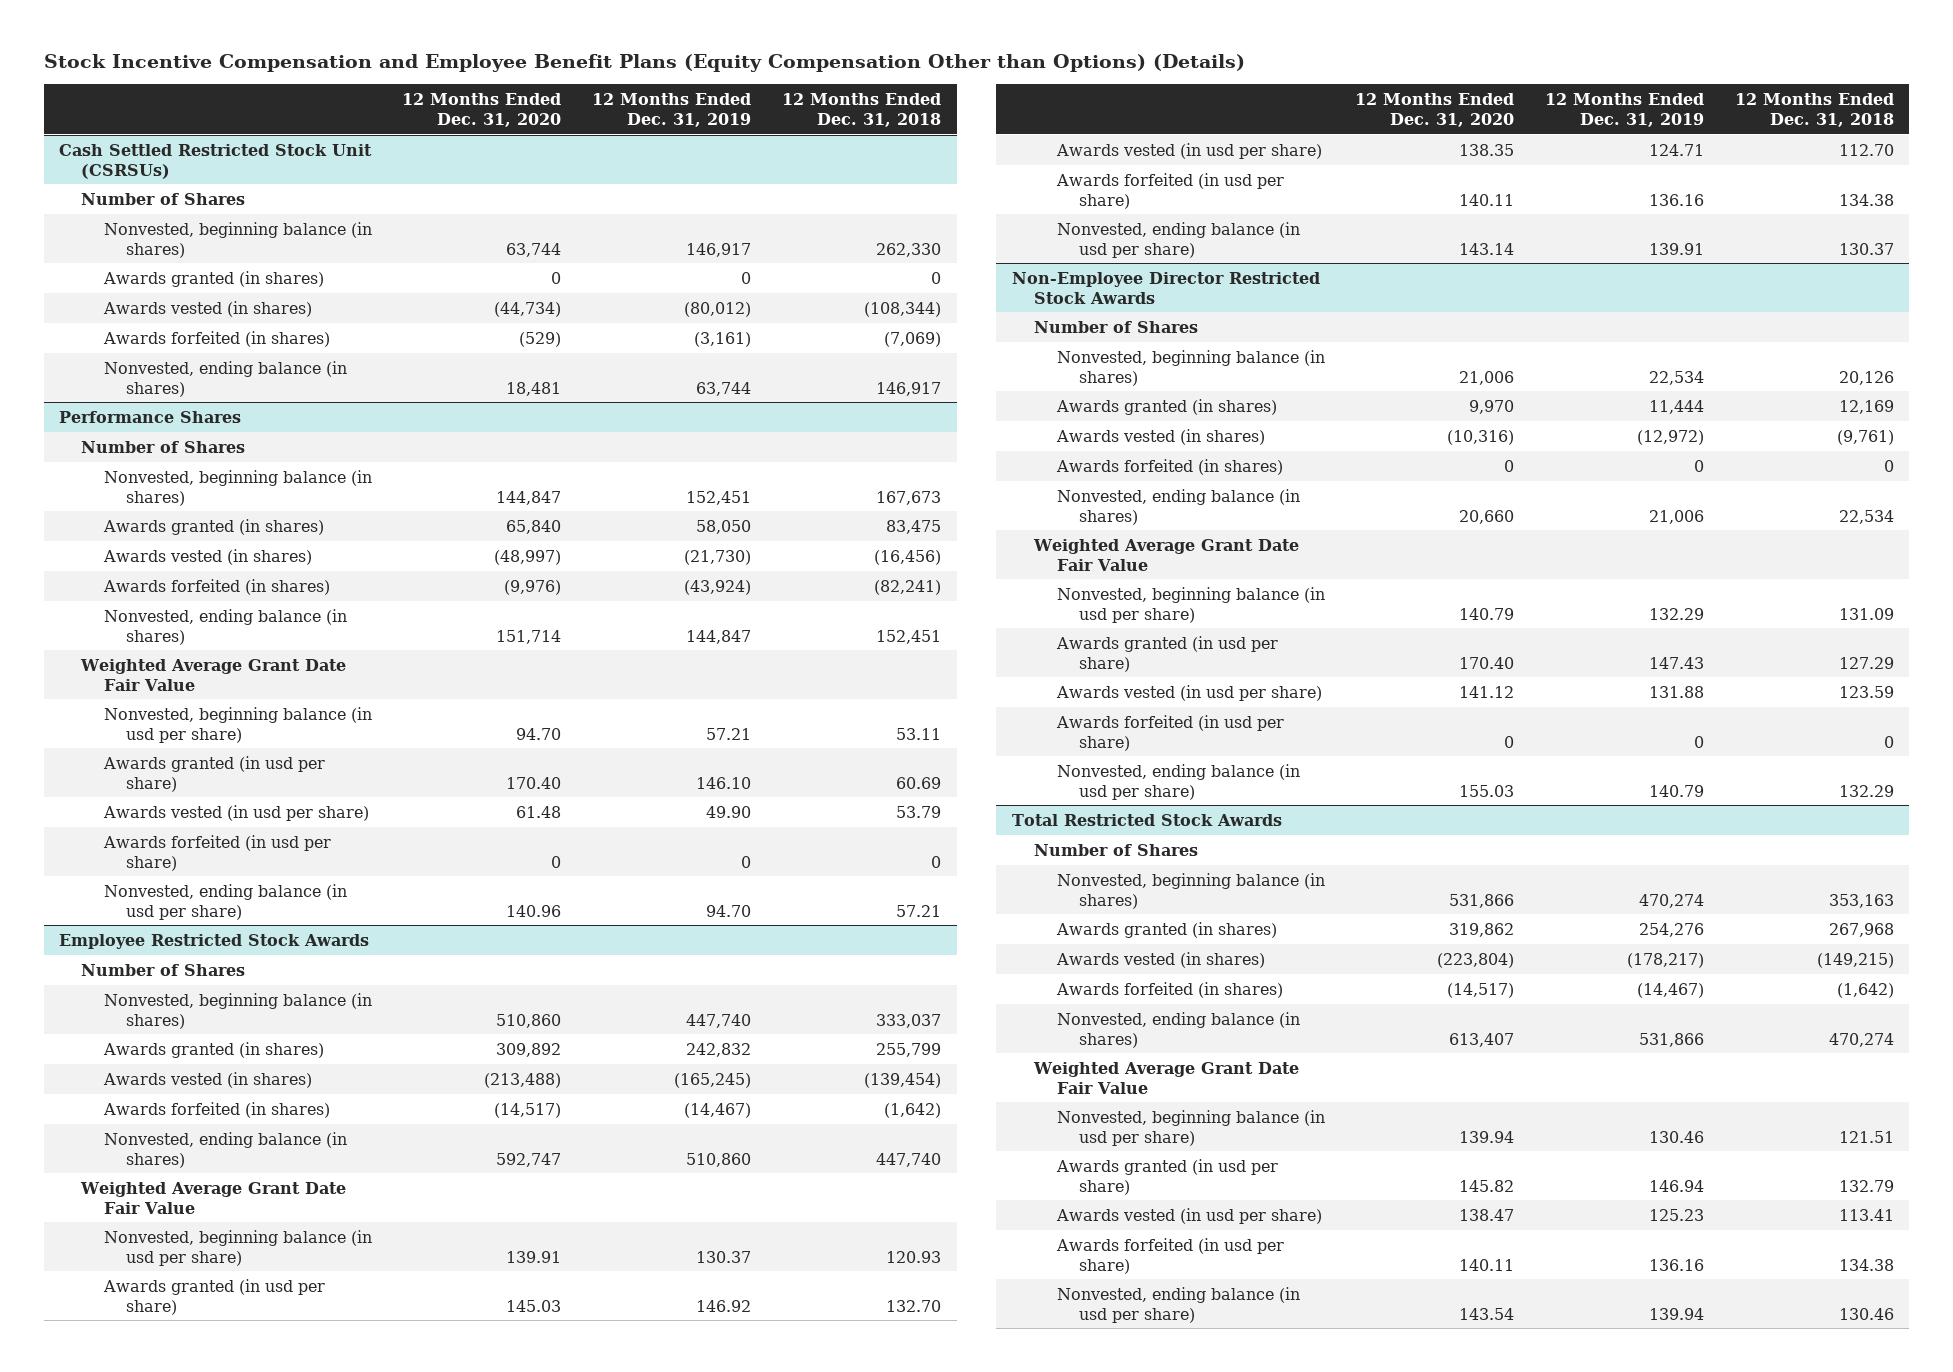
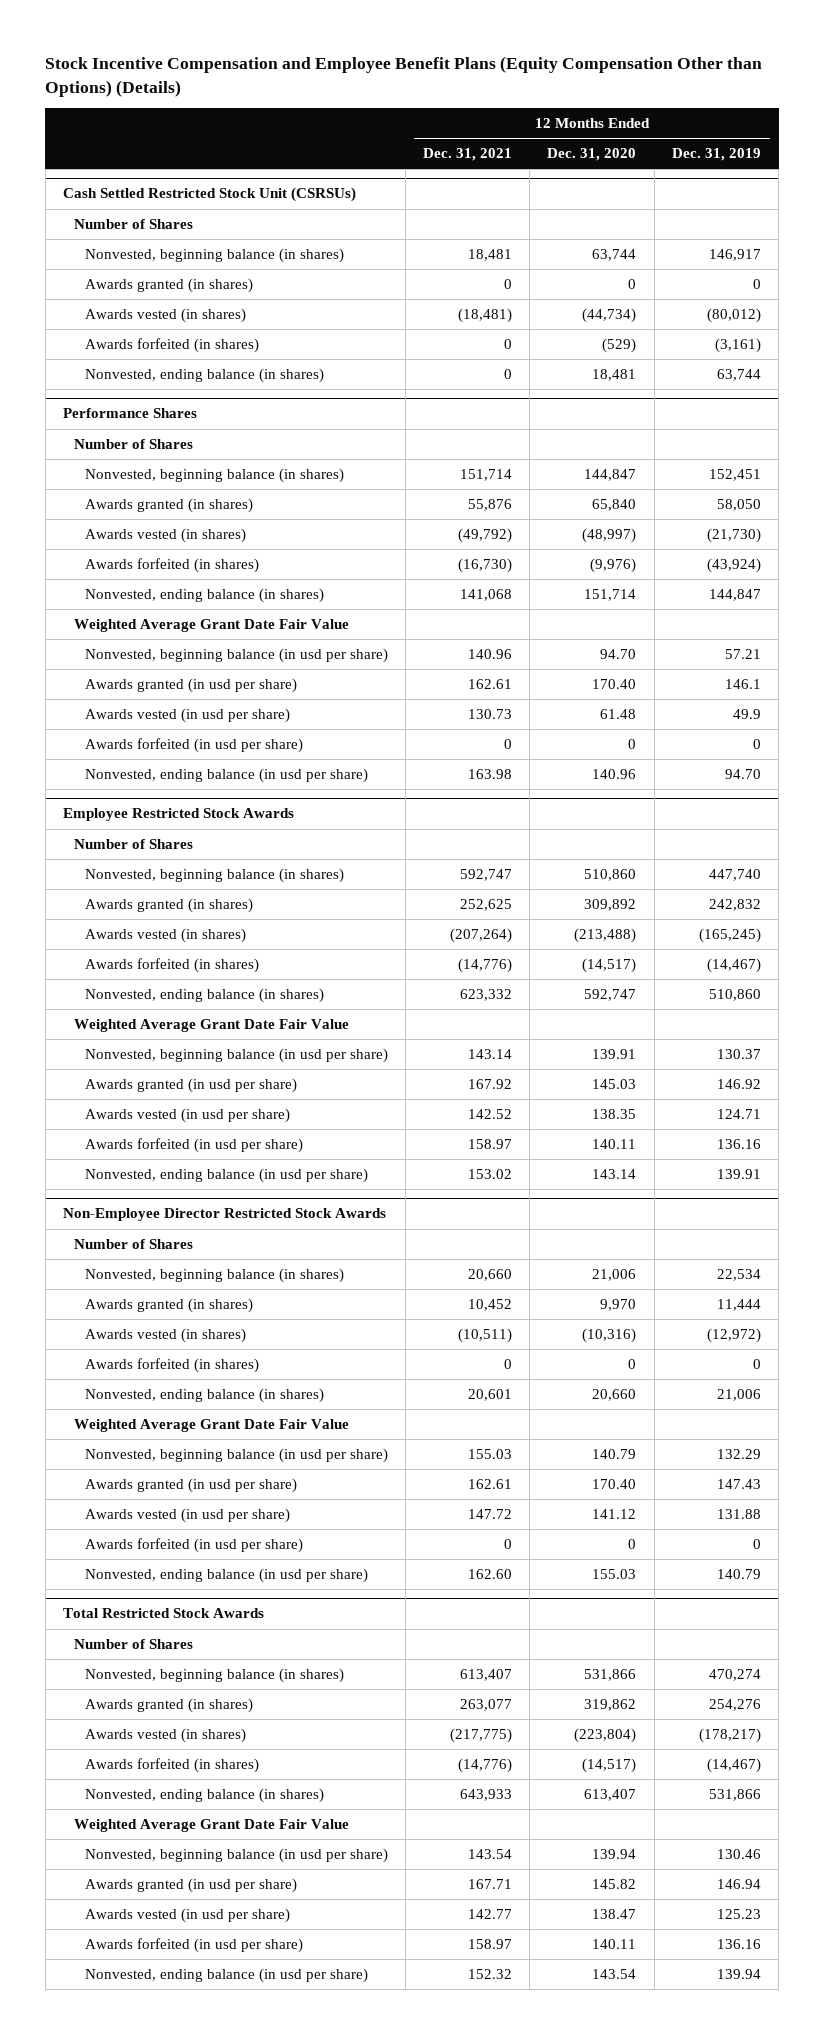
[782,92,942,127] 12 Months Ended Dec. 31, 2018 -> none
none -> [423,148,513,162] Dec. 31, 2021
[696,776,752,789] 146.10 -> [724,679,761,690] 146.1
[706,805,752,818] 49.90 -> [732,709,761,720] 49.9

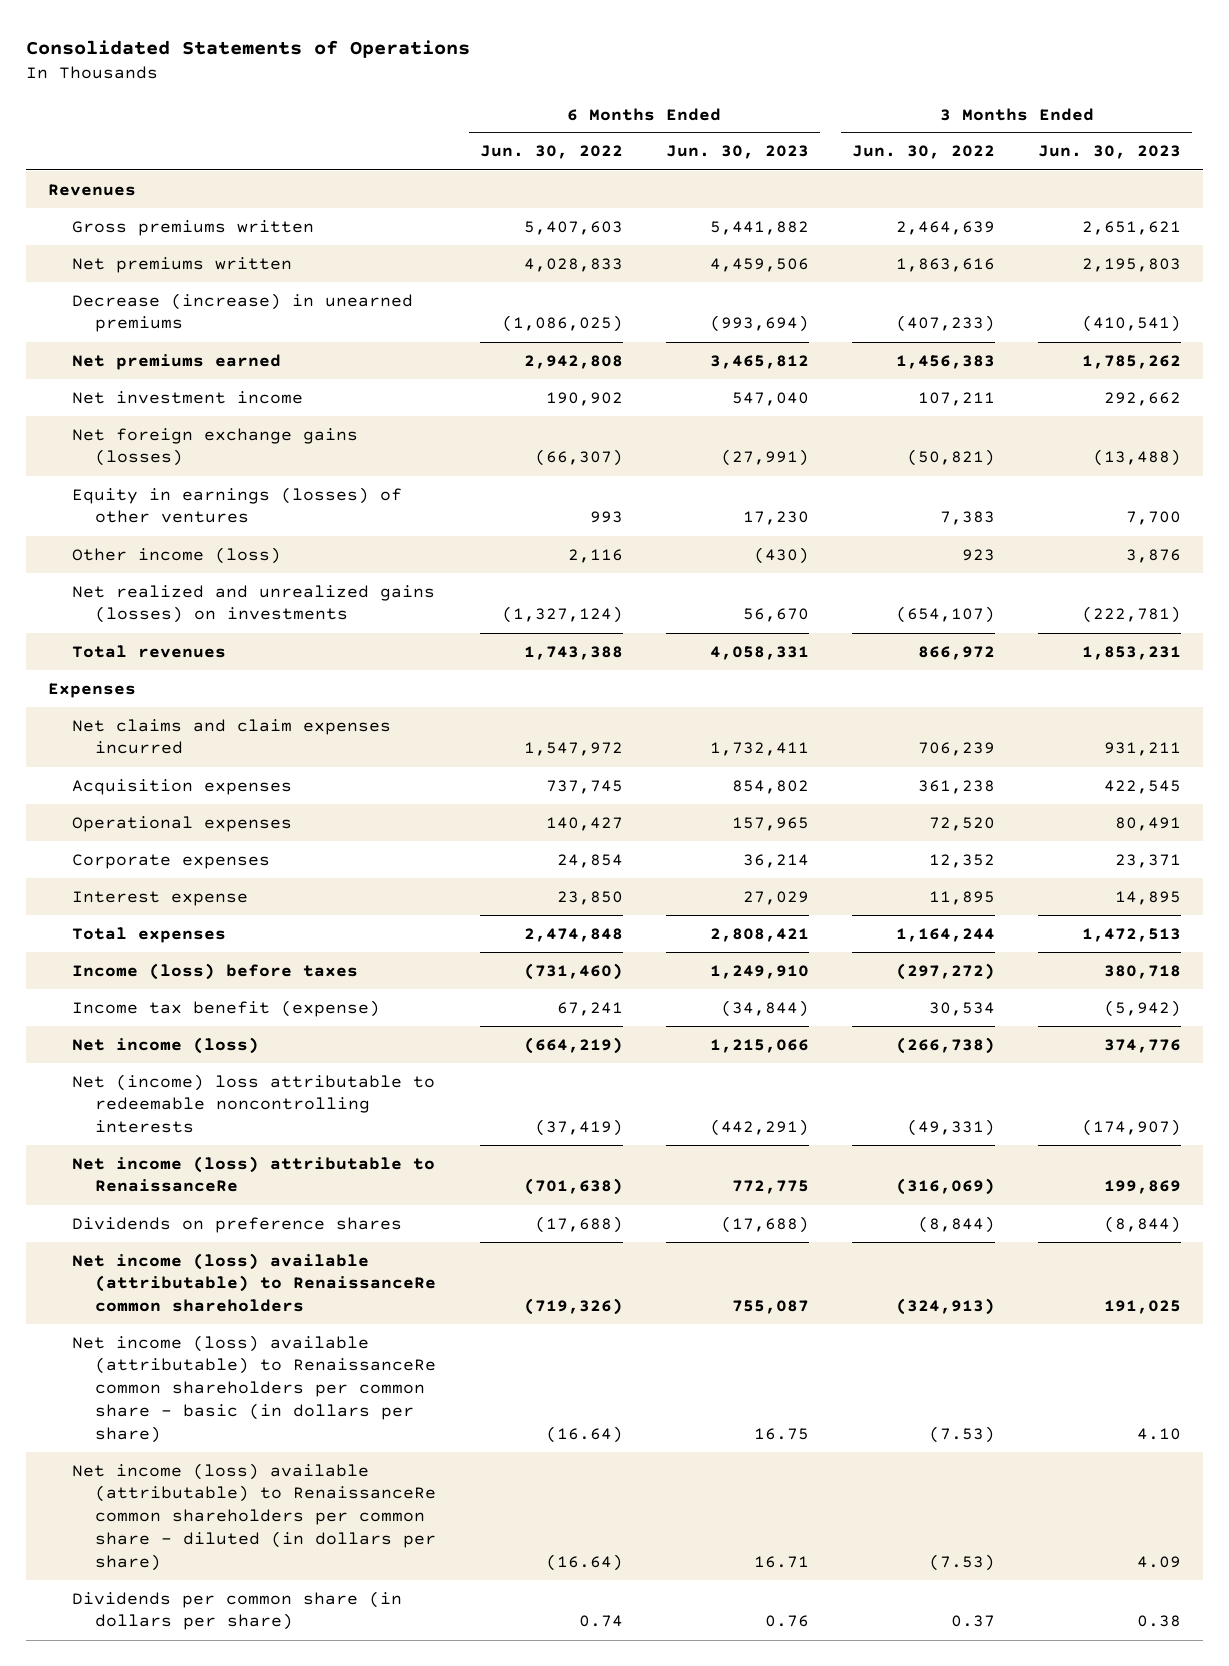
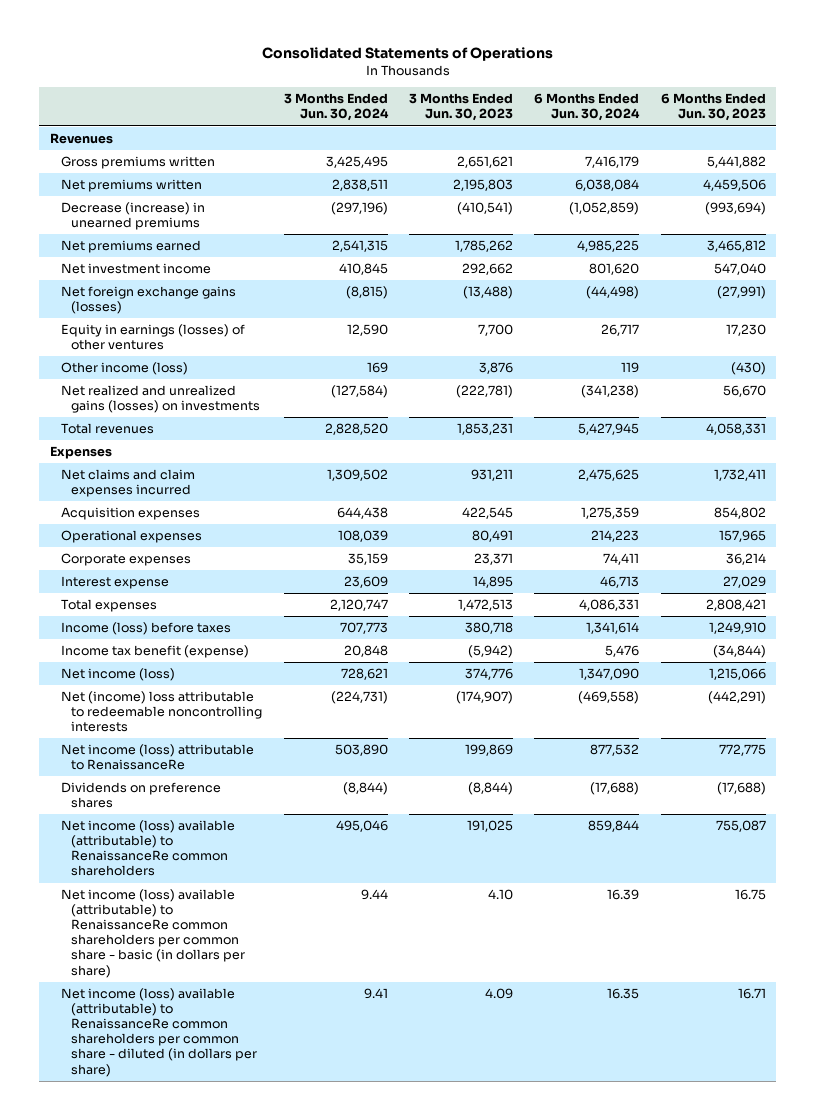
[479,145,623,160] Jun. 30, 2022 -> none
[852,145,996,160] Jun. 30, 2022 -> none
none -> [283,93,389,122] 3 Months Ended Jun. 30, 2024
none -> [534,93,641,122] 6 Months Ended Jun. 30, 2024
[71,1590,402,1631] Dividends per common share (in dollars per share) -> none

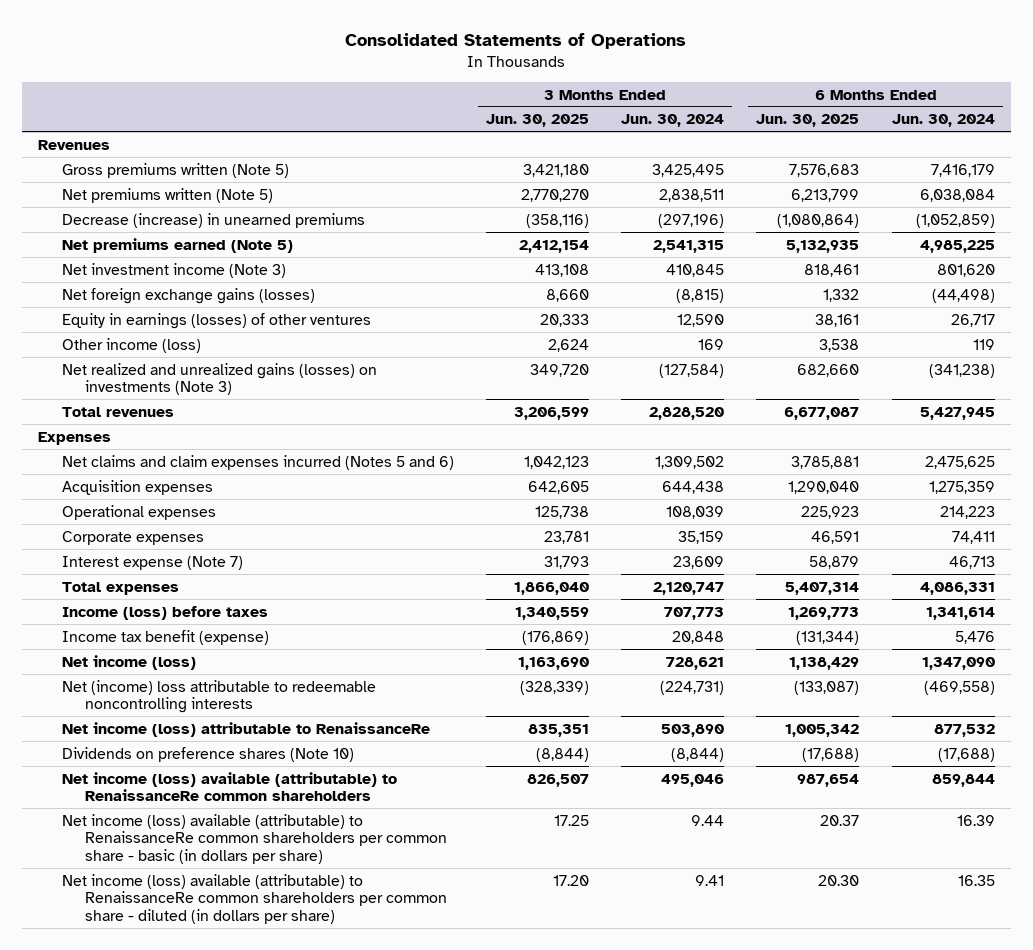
[408,93,513,122] 3 Months Ended Jun. 30, 2023 -> none
[660,93,766,122] 6 Months Ended Jun. 30, 2023 -> none
none -> [485,114,589,128] Jun. 30, 2025
none -> [756,114,860,128] Jun. 30, 2025
[60,156,215,170] Gross premiums written -> [61,162,289,178] Gross premiums written (Note 5)
[60,179,202,193] Net premiums written -> [61,187,273,203] Net premiums written (Note 5)
[60,240,201,254] Net premiums earned -> [61,237,293,253] Net premiums earned (Note 5)
[60,263,211,275] Net investment income -> [61,262,286,278] Net investment income (Note 3)
[60,385,261,414] Net realized and unrealized gains (losses) on investments -> [61,362,377,396] Net realized and unrealized gains (losses) on investments (Note 3)
[60,469,195,498] Net claims and claim expenses incurred -> [61,454,454,470] Net claims and claim expenses incurred (Notes 5 and 6)
[60,576,169,590] Interest expense -> [61,555,243,570] Interest expense (Note 7)
[60,782,221,809] Dividends on preference shares -> [61,746,354,762] Dividends on preference shares (Note 10)

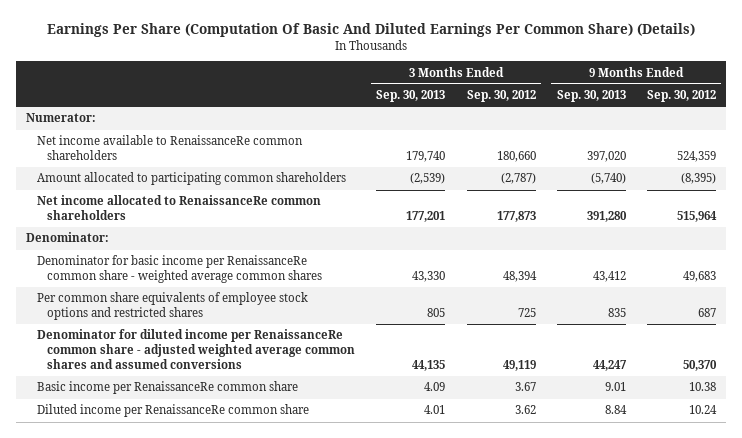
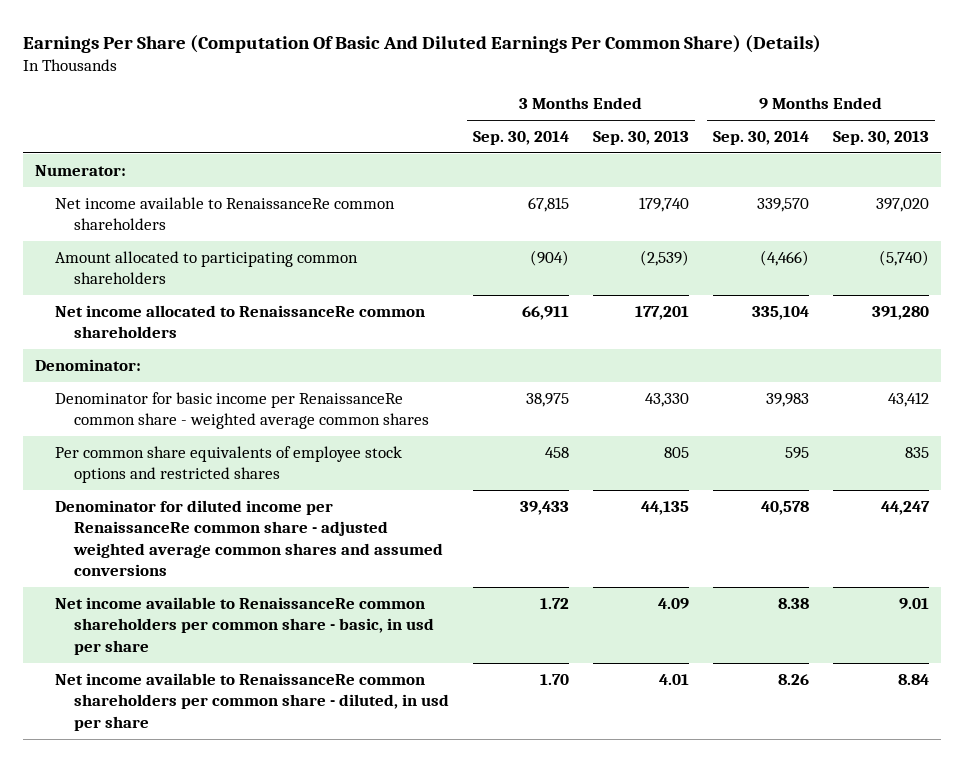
[466,90,536,103] Sep. 30, 2012 -> none
[646,90,716,103] Sep. 30, 2012 -> none
none -> [473,131,570,146] Sep. 30, 2014
none -> [713,131,810,146] Sep. 30, 2014
[36,381,298,395] Basic income per RenaissanceRe common share -> [54,596,435,655] Net income available to RenaissanceRe common shareholders per common share - basic, in usd per share
[36,404,309,418] Diluted income per RenaissanceRe common share -> [54,672,450,731] Net income available to RenaissanceRe common shareholders per common share - diluted, in usd per share

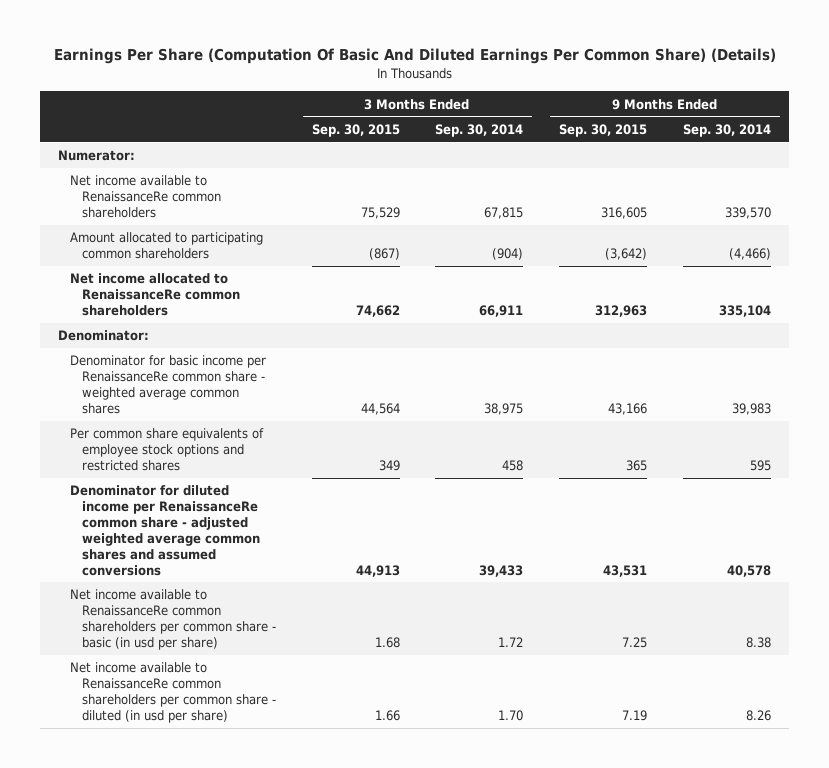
[593,131,690,146] Sep. 30, 2013 -> none
[833,131,930,146] Sep. 30, 2013 -> none
none -> [311,123,400,137] Sep. 30, 2015
none -> [559,123,648,137] Sep. 30, 2015
[54,596,435,655] Net income available to RenaissanceRe common shareholders per common share - basic, in usd per share -> [69,589,276,650] Net income available to RenaissanceRe common shareholders per common share - basic (in usd per share)
[54,672,450,731] Net income available to RenaissanceRe common shareholders per common share - diluted, in usd per share -> [69,662,276,723] Net income available to RenaissanceRe common shareholders per common share - diluted (in usd per share)

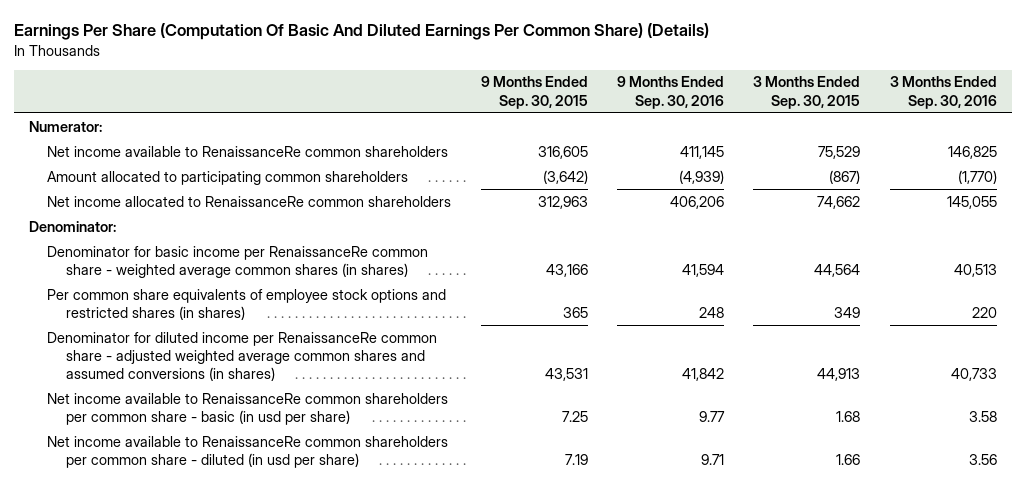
[435,123,524,137] Sep. 30, 2014 -> none
[683,123,772,137] Sep. 30, 2014 -> none
none -> [617,76,725,109] 9 Months Ended Sep. 30, 2016
none -> [889,76,997,109] 3 Months Ended Sep. 30, 2016
[69,355,266,414] Denominator for basic income per RenaissanceRe common share - weighted average common shares -> [47,245,429,278] Denominator for basic income per RenaissanceRe common share - weighted average common shares (in shares)
[69,428,264,472] Per common share equivalents of employee stock options and restricted shares -> [47,288,447,320] Per common share equivalents of employee stock options and restricted shares (in shares)
[69,485,260,576] Denominator for diluted income per RenaissanceRe common share - adjusted weighted average common shares and assumed conversions -> [47,331,438,381] Denominator for diluted income per RenaissanceRe common share - adjusted weighted average common shares and assumed conversions (in shares)

